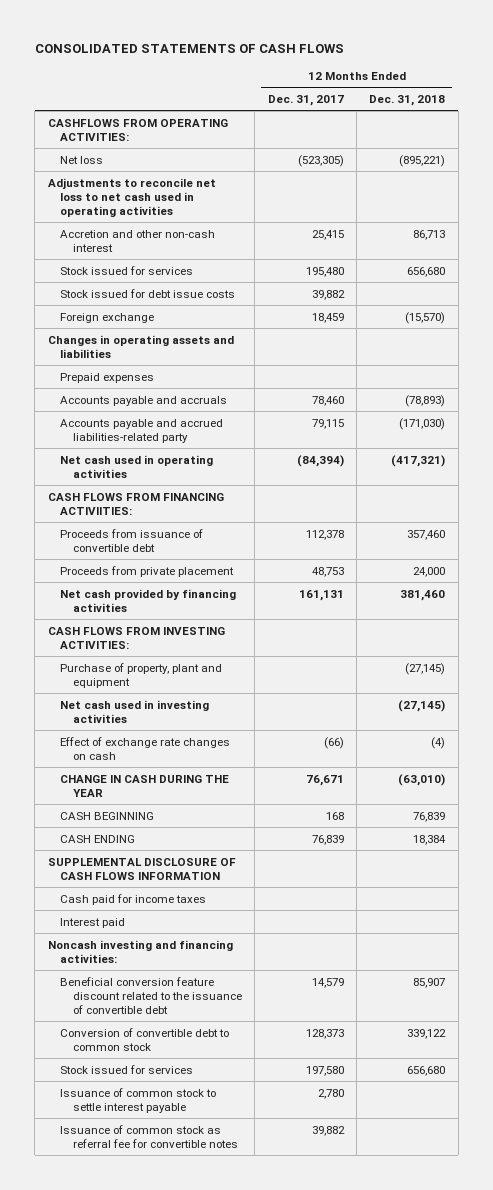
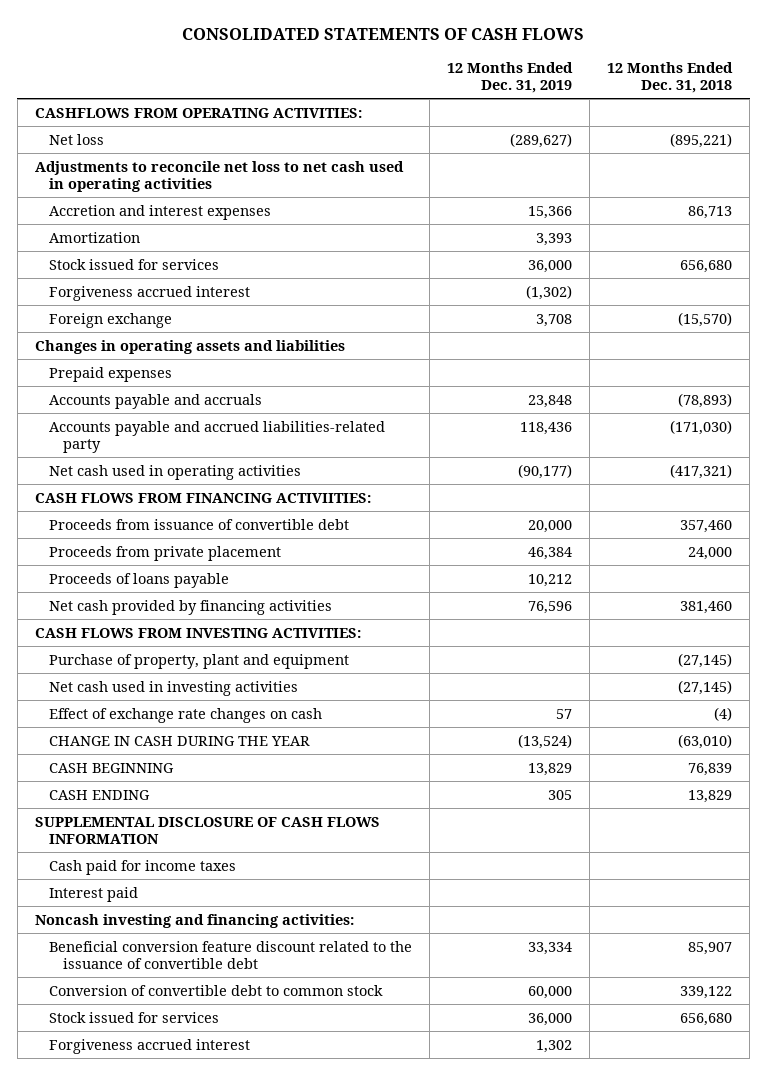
[267,94,344,106] Dec. 31, 2017 -> none
none -> [446,61,573,93] 12 Months Ended Dec. 31, 2019
[60,229,216,252] Accretion and other non-cash interest -> [48,204,271,220] Accretion and interest expenses
none -> [48,231,140,243] Amortization
[60,288,236,298] Stock issued for debt issue costs -> none
none -> [48,285,250,301] Forgiveness accrued interest
none -> [48,572,229,588] Proceeds of loans payable
[413,834,447,845] 18,384 -> [687,789,732,803] 13,829
[60,1087,217,1113] Issuance of common stock to settle interest payable -> none
[60,1124,239,1148] Issuance of common stock as referral fee for convertible notes -> none
none -> [48,1038,250,1054] Forgiveness accrued interest

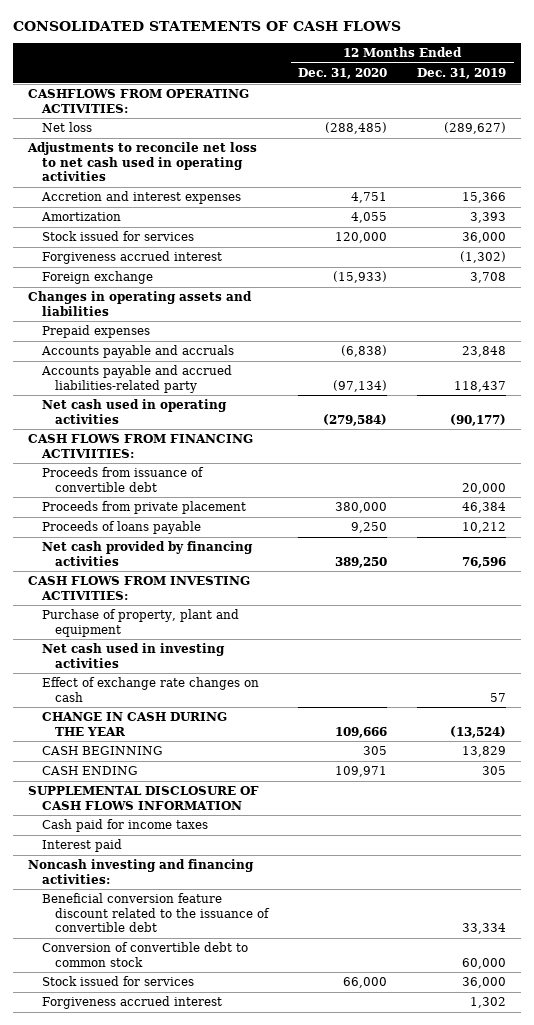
[606,61,733,93] 12 Months Ended Dec. 31, 2018 -> none
none -> [298,67,388,79] Dec. 31, 2020
[519,421,572,435] 118,436 -> [454,380,507,392] 118,437

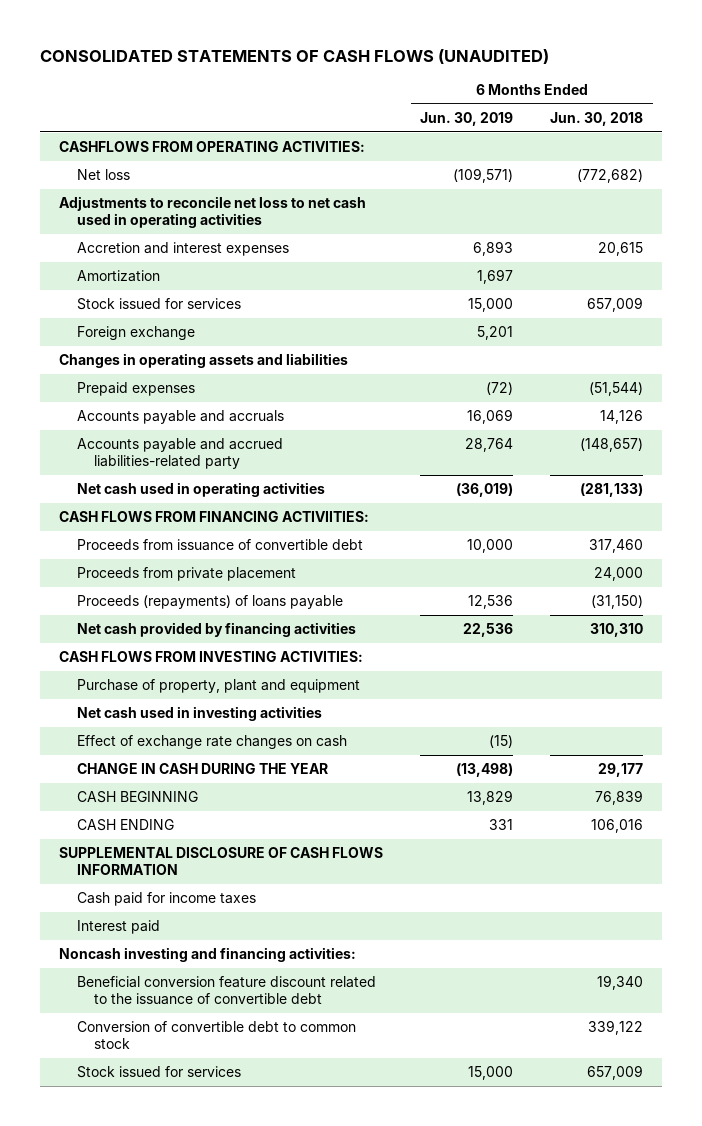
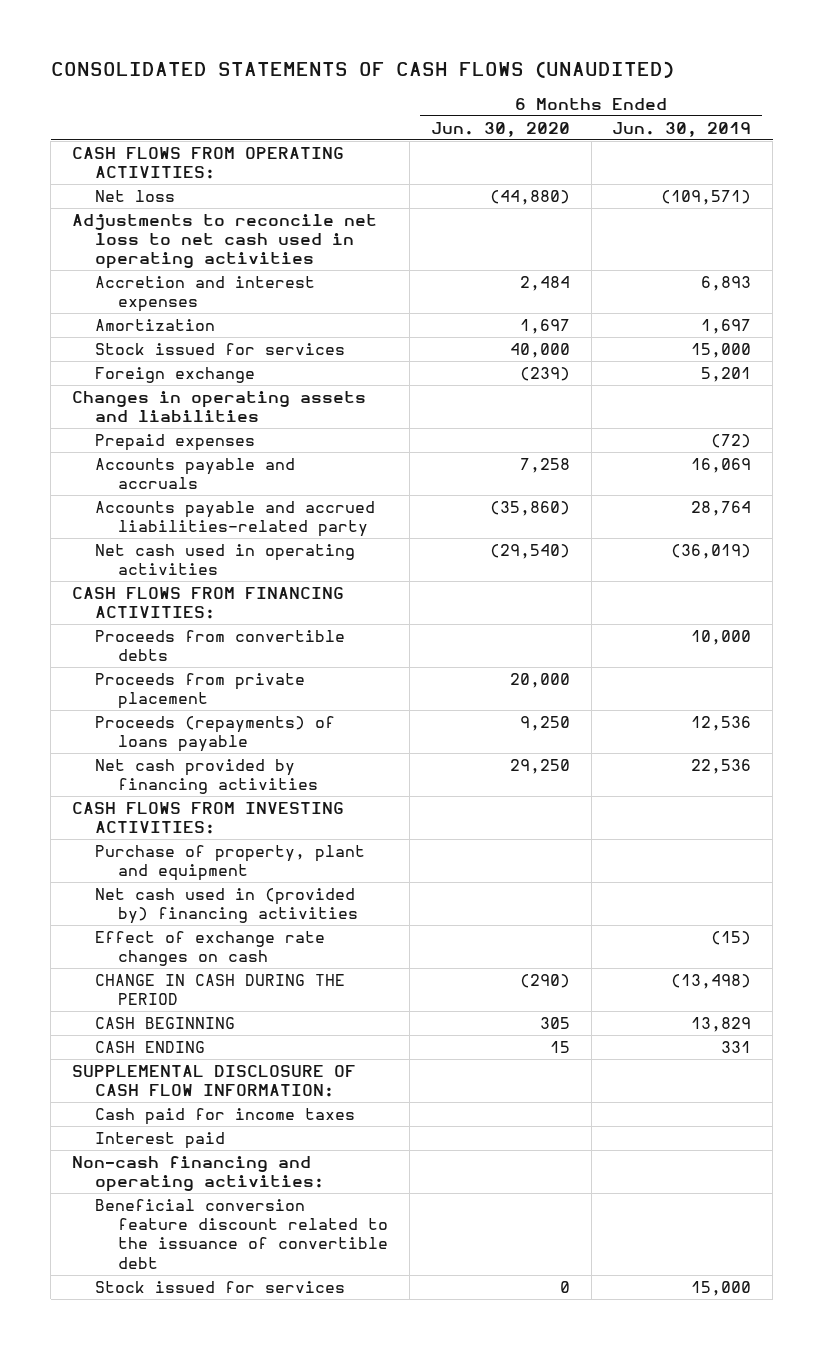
[550,111,644,126] Jun. 30, 2018 -> none
none -> [430,121,570,137] Jun. 30, 2020
[58,141,365,153] CASHFLOWS FROM OPERATING ACTIVITIES: -> [72,147,345,180] CASH FLOWS FROM OPERATING ACTIVITIES:
[58,511,369,523] CASH FLOWS FROM FINANCING ACTIVIITIES: -> [72,587,345,620] CASH FLOWS FROM FINANCING ACTIVITIES:
[76,539,363,552] Proceeds from issuance of convertible debt -> [95,630,346,662] Proceeds from convertible debts
[76,706,322,722] Net cash used in investing activities -> [95,888,359,925] Net cash used in (provided by) financing activities
[76,763,328,775] CHANGE IN CASH DURING THE YEAR -> [95,974,346,1006] CHANGE IN CASH DURING THE PERIOD
[58,847,383,875] SUPPLEMENTAL DISCLOSURE OF CASH FLOWS INFORMATION -> [72,1065,357,1098] SUPPLEMENTAL DISCLOSURE OF CASH FLOW INFORMATION:
[58,947,356,963] Noncash investing and financing activities: -> [72,1156,325,1193] Non-cash financing and operating activities:
[76,1021,356,1049] Conversion of convertible debt to common stock -> none

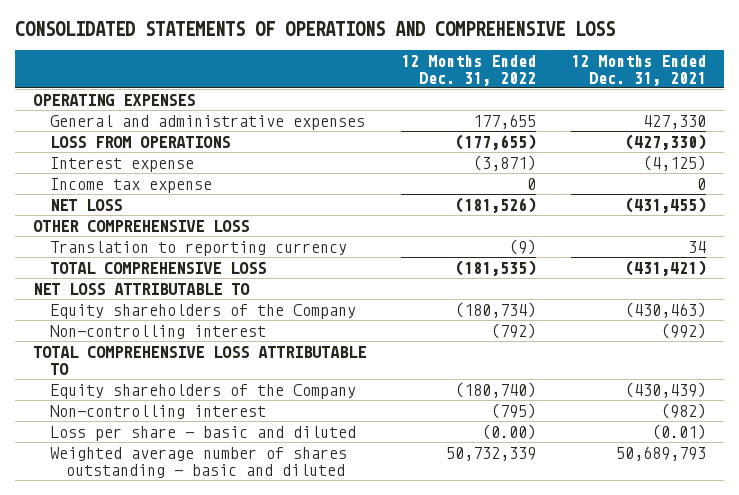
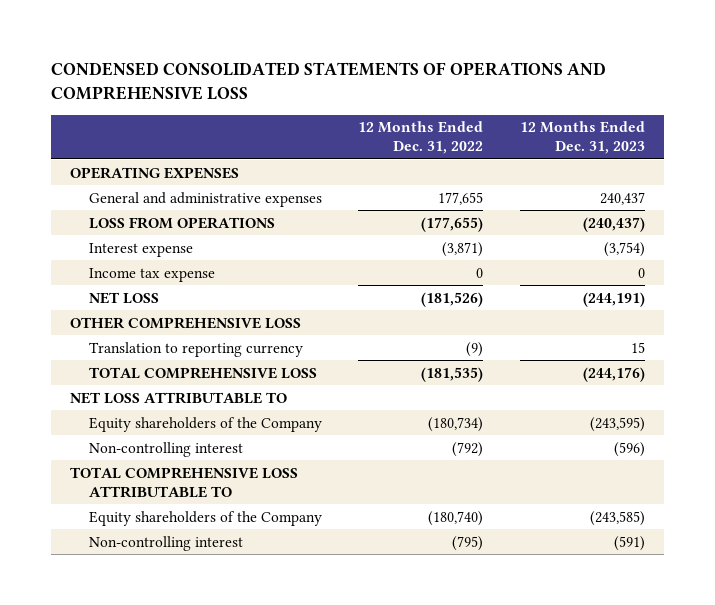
[15,21,616,37] CONSOLIDATED STATEMENTS OF OPERATIONS AND COMPREHENSIVE LOSS -> [51,62,607,101] CONDENSED CONSOLIDATED STATEMENTS OF OPERATIONS AND COMPREHENSIVE LOSS
[571,54,707,86] 12 Months Ended Dec. 31, 2021 -> none
none -> [520,121,646,155] 12 Months Ended Dec. 31, 2023
[49,425,356,441] Loss per share - basic and diluted -> none
[49,446,347,478] Weighted average number of shares outstanding - basic and diluted -> none

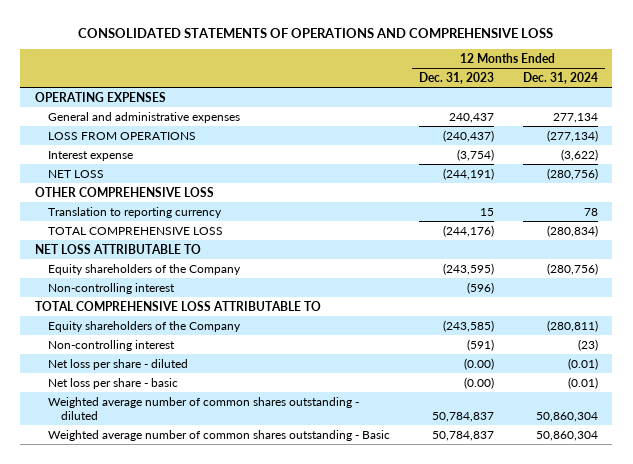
[51,62,607,101] CONDENSED CONSOLIDATED STATEMENTS OF OPERATIONS AND COMPREHENSIVE LOSS -> [78,27,554,38] CONSOLIDATED STATEMENTS OF OPERATIONS AND COMPREHENSIVE LOSS
[358,121,484,155] 12 Months Ended Dec. 31, 2022 -> none
none -> [522,71,598,84] Dec. 31, 2024
[88,267,215,282] Income tax expense -> none
none -> [47,358,188,370] Net loss per share - diluted
none -> [47,377,178,389] Net loss per share - basic
none -> [47,396,359,421] Weighted average number of common shares outstanding - diluted
none -> [47,429,390,441] Weighted average number of common shares outstanding - Basic

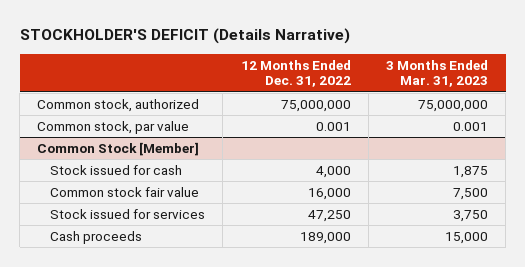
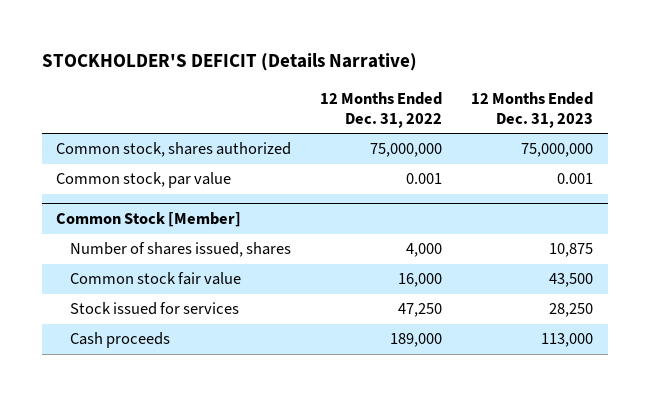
[385,59,488,88] 3 Months Ended Mar. 31, 2023 -> none
none -> [471,91,594,128] 12 Months Ended Dec. 31, 2023
[37,98,200,112] Common stock, authorized -> [56,142,292,158] Common stock, shares authorized
[50,164,183,175] Stock issued for cash -> [69,242,291,258] Number of shares issued, shares

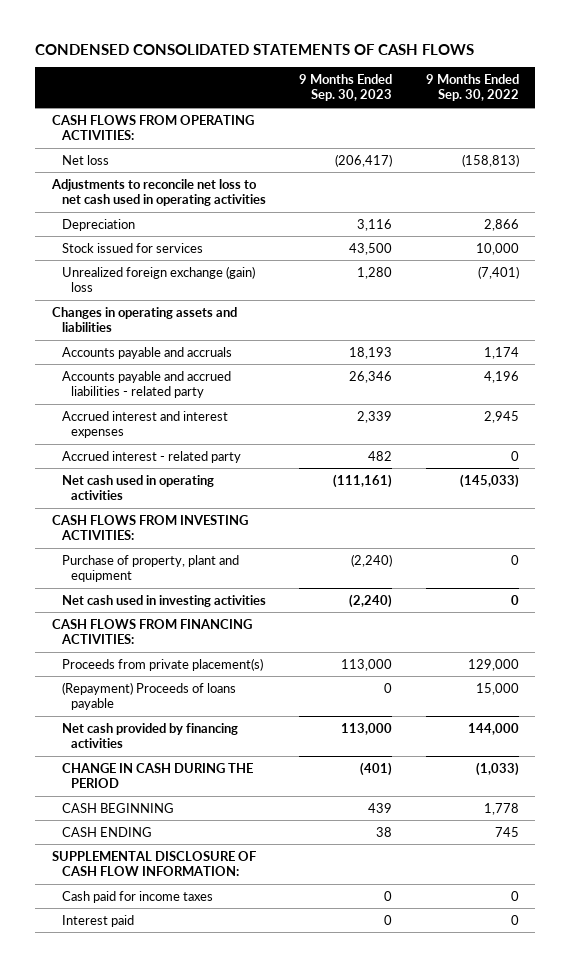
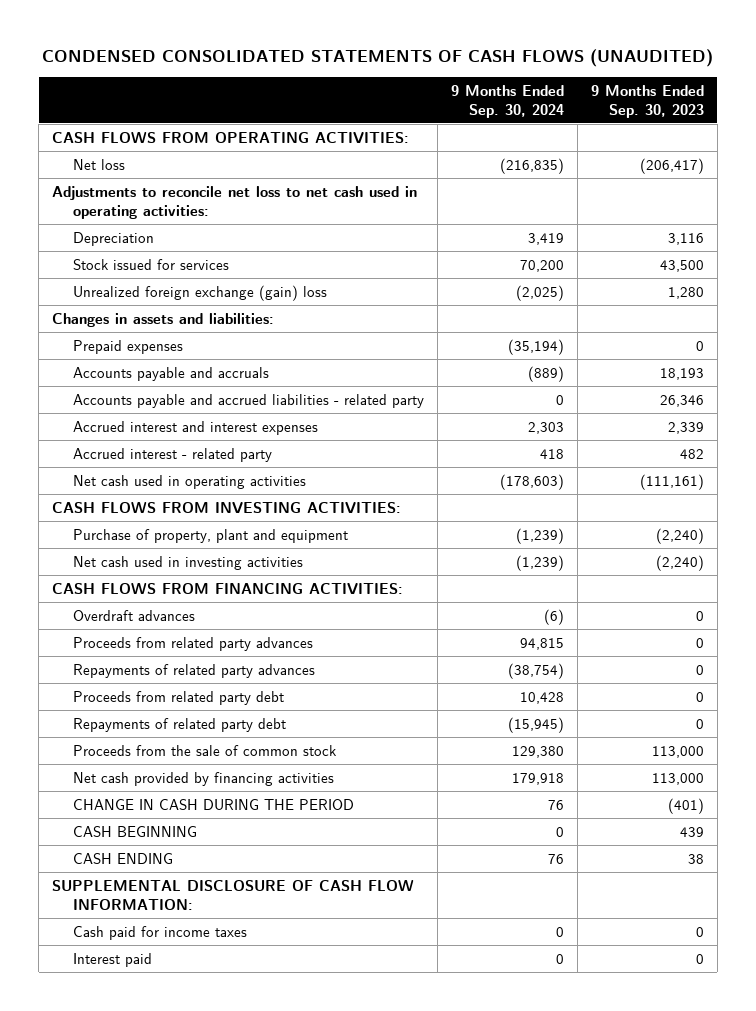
[35,43,475,55] CONDENSED CONSOLIDATED STATEMENTS OF CASH FLOWS -> [42,49,714,68] CONDENSED CONSOLIDATED STATEMENTS OF CASH FLOWS (UNAUDITED)
[425,73,519,102] 9 Months Ended Sep. 30, 2022 -> none
none -> [450,84,564,118] 9 Months Ended Sep. 30, 2024
[50,178,266,207] Adjustments to reconcile net loss to net cash used in operating activities -> [52,185,418,219] Adjustments to reconcile net loss to net cash used in operating activities:
[51,306,237,333] Changes in operating assets and liabilities -> [52,312,275,327] Changes in assets and liabilities:
none -> [72,339,183,354] Prepaid expenses
[61,681,236,711] (Repayment) Proceeds of loans payable -> none
none -> [72,609,195,621] Overdraft advances
none -> [72,636,313,651] Proceeds from related party advances
none -> [72,663,315,678] Repayments of related party advances
none -> [72,690,284,705] Proceeds from related party debt
none -> [72,717,286,732] Repayments of related party debt
[61,657,263,671] Proceeds from private placement(s) -> [72,744,337,756] Proceeds from the sale of common stock

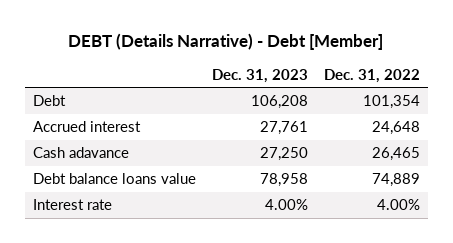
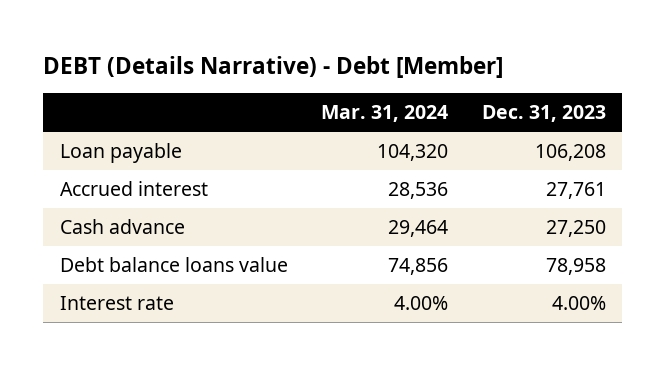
[323,68,420,83] Dec. 31, 2022 -> none
none -> [321,105,449,123] Mar. 31, 2024
[32,95,66,107] Debt -> [59,143,182,164] Loan payable
[32,147,129,159] Cash adavance -> [59,219,185,235] Cash advance

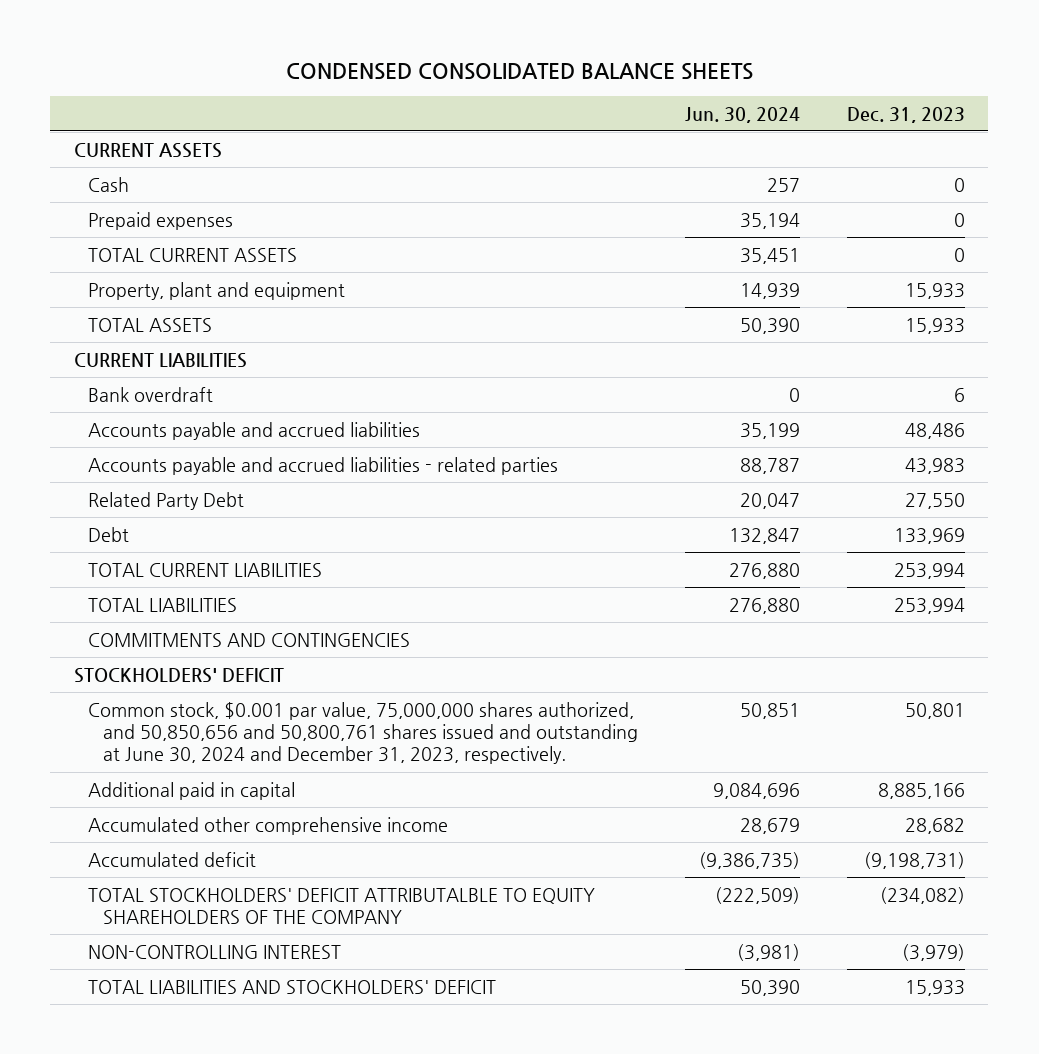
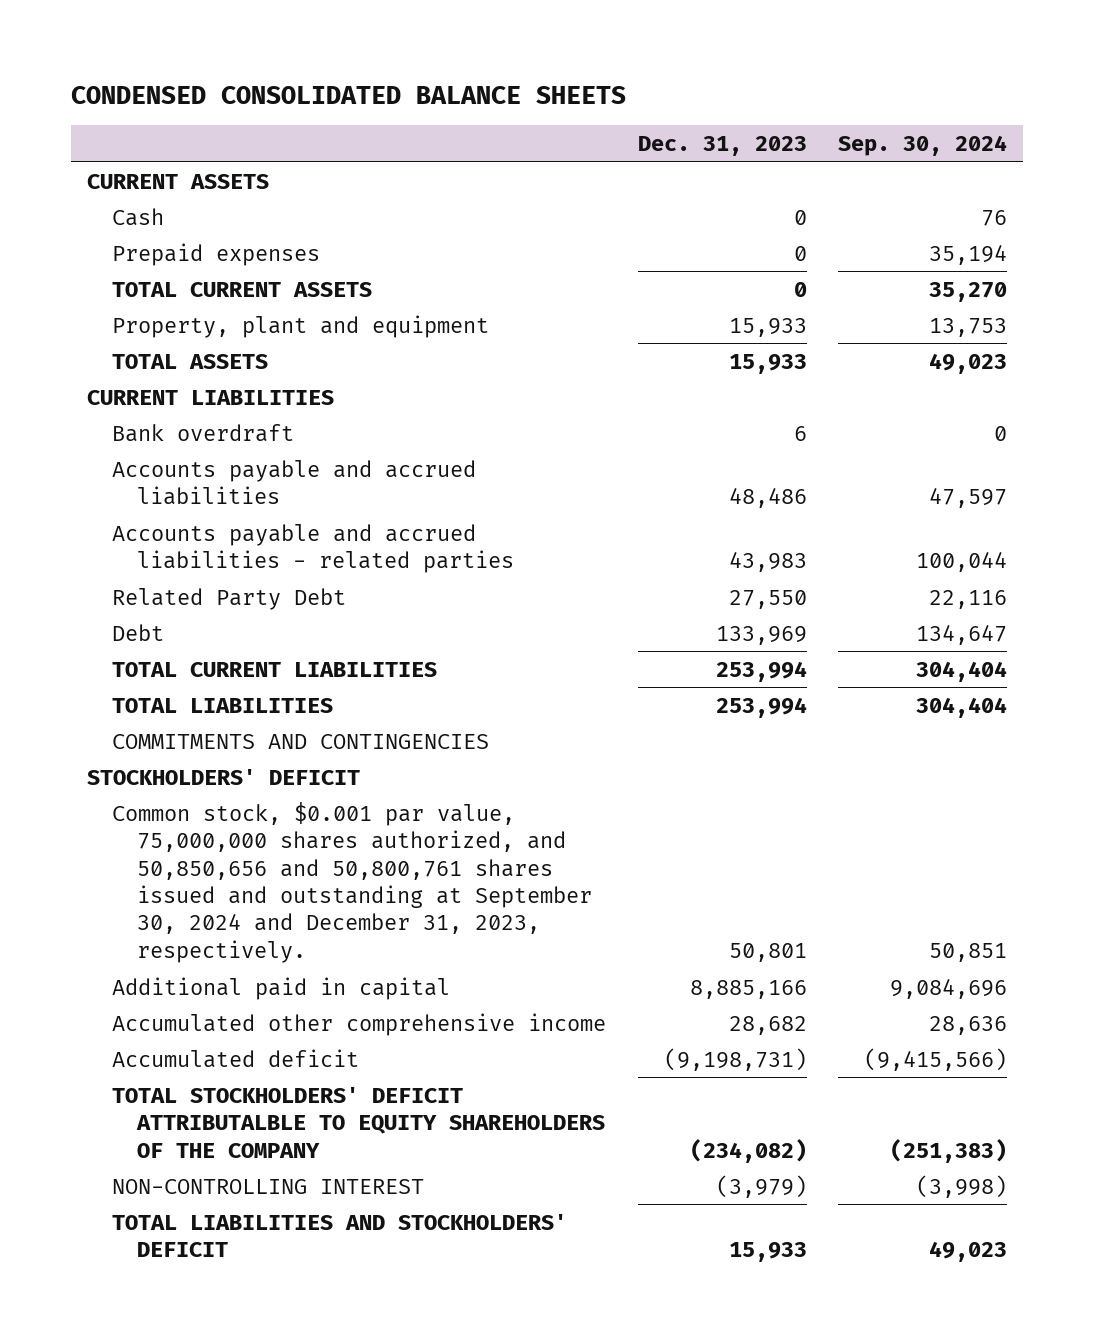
[685,106,801,123] Jun. 30, 2024 -> none
none -> [838,135,1008,157] Sep. 30, 2024
[88,701,639,765] Common stock, $0.001 par value, 75,000,000 shares authorized, and 50,850,656 and 50,800,761 shares issued and outstanding at June 30, 2024 and December 31, 2023, respectively. -> [111,801,592,963] Common stock, $0.001 par value, 75,000,000 shares authorized, and 50,850,656 and 50,800,761 shares issued and outstanding at September 30, 2024 and December 31, 2023, respectively.

